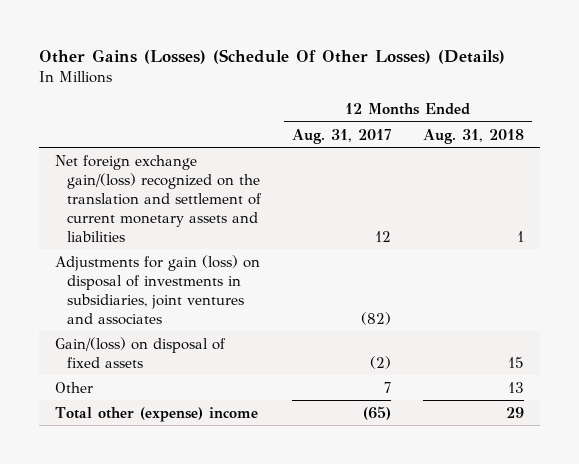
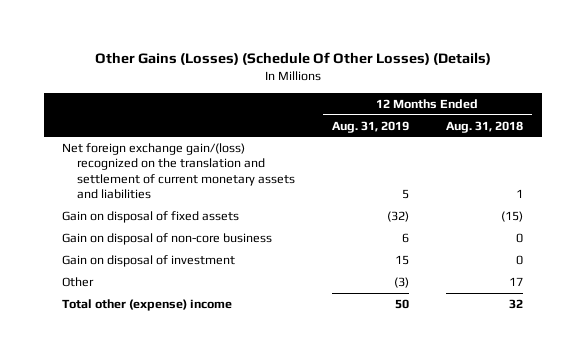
[292,128,392,144] Aug. 31, 2017 -> none
none -> [331,120,409,133] Aug. 31, 2019
[54,254,260,325] Adjustments for gain (loss) on disposal of investments in subsidiaries, joint ventures and associates -> none
[54,336,226,368] Gain/(loss) on disposal of fixed assets -> [62,210,240,223] Gain on disposal of fixed assets
[507,356,524,368] 15 -> [501,210,524,222] (15)
none -> [62,232,273,245] Gain on disposal of non-core business
none -> [62,254,236,267] Gain on disposal of investment
[507,381,524,393] 13 -> [509,276,524,286] 17
[505,406,524,418] 29 -> [509,298,524,309] 32

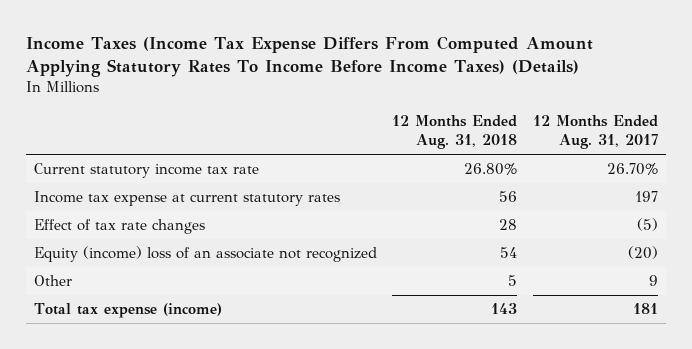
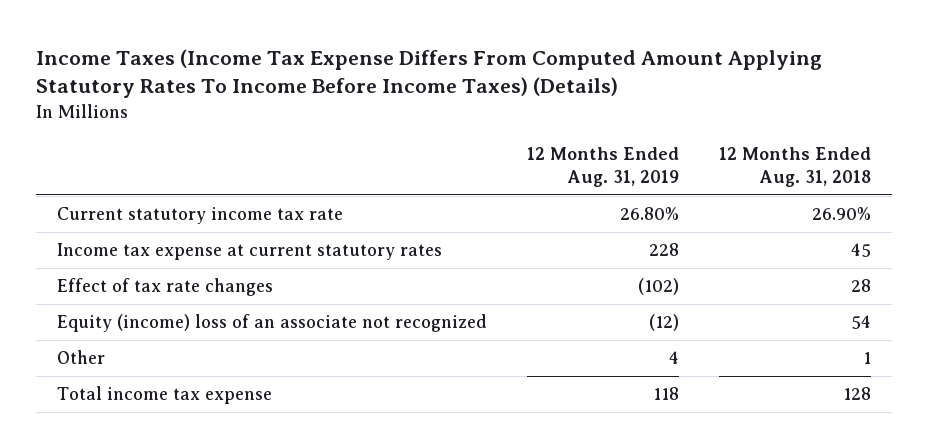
[533,115,659,150] 12 Months Ended Aug. 31, 2017 -> none
none -> [526,147,679,187] 12 Months Ended Aug. 31, 2019
[464,163,518,176] 26.80% -> [812,207,872,221] 26.90%
[499,191,518,203] 56 -> [851,243,872,258] 45
[508,275,518,287] 5 -> [863,352,872,365] 1
[33,303,222,319] Total tax expense (income) -> [56,386,272,405] Total income tax expense
[491,303,518,315] 143 -> [843,387,872,401] 128

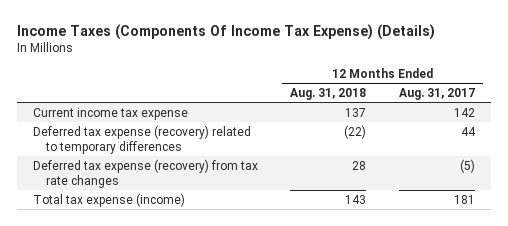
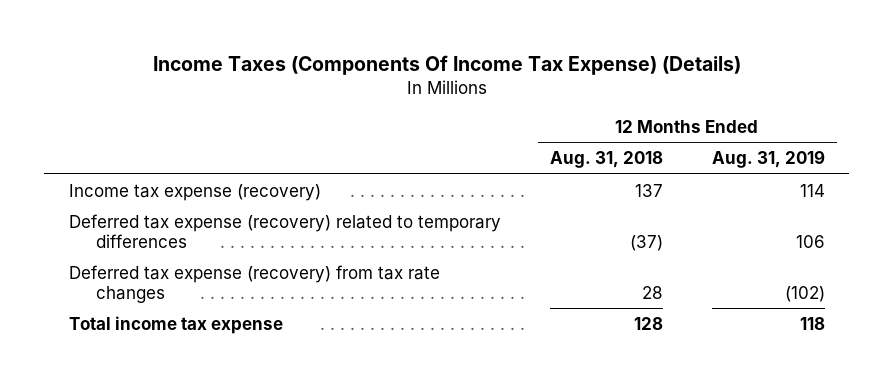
[398,88,475,101] Aug. 31, 2017 -> none
none -> [711,150,825,169] Aug. 31, 2019
[32,107,188,120] Current income tax expense -> [68,183,321,201] Income tax expense (recovery)
[344,124,367,139] (22) -> [629,234,663,251] (37)
[32,192,185,207] Total tax expense (income) -> [68,315,283,334] Total income tax expense
[345,194,367,204] 143 -> [633,316,663,330] 128

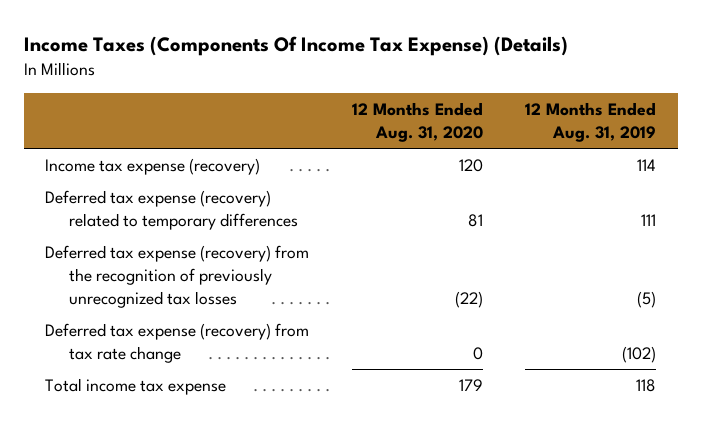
[549,151,663,169] Aug. 31, 2018 -> none
none -> [351,101,483,142] 12 Months Ended Aug. 31, 2020
[795,234,825,248] 106 -> [641,214,657,227] 111
none -> [44,245,309,309] Deferred tax expense (recovery) from the recognition of previously unrecognized tax losses
[68,264,440,303] Deferred tax expense (recovery) from tax rate changes -> [44,323,309,364] Deferred tax expense (recovery) from tax rate change

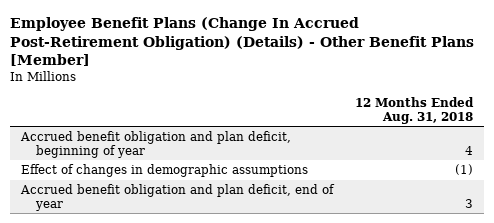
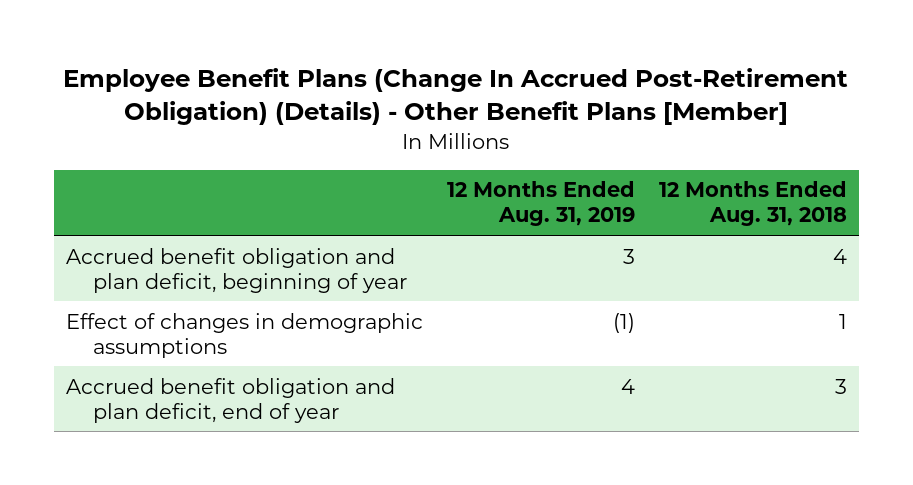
none -> [446,181,635,227] 12 Months Ended Aug. 31, 2019
[454,164,473,176] (1) -> [838,313,847,329] 1

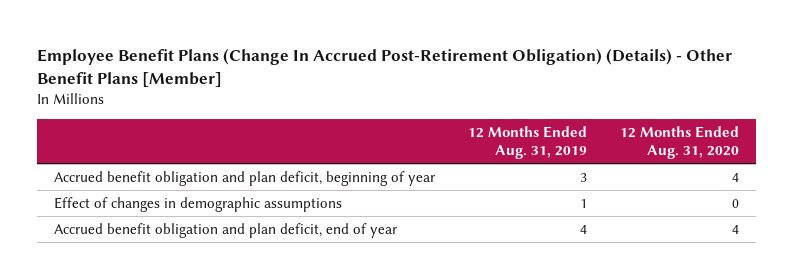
[658,181,847,227] 12 Months Ended Aug. 31, 2018 -> none
none -> [620,125,740,159] 12 Months Ended Aug. 31, 2020
[612,312,635,333] (1) -> [580,198,588,208] 1

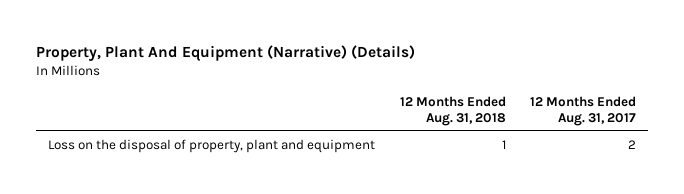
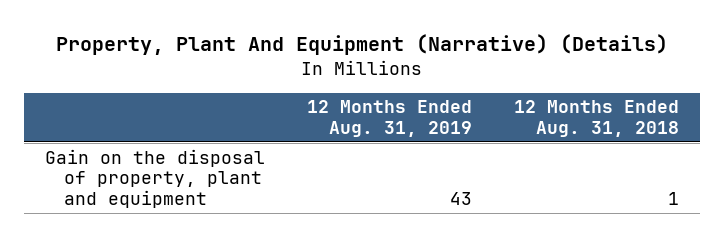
[530,96,637,126] 12 Months Ended Aug. 31, 2017 -> none
none -> [306,100,472,138] 12 Months Ended Aug. 31, 2019
[48,139,376,154] Loss on the disposal of property, plant and equipment -> [45,148,266,209] Gain on the disposal of property, plant and equipment

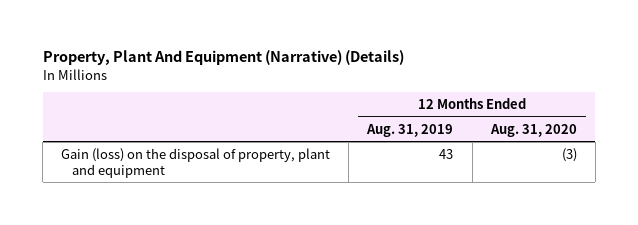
[513,100,679,138] 12 Months Ended Aug. 31, 2018 -> none
none -> [489,123,577,137] Aug. 31, 2020
[45,148,266,209] Gain on the disposal of property, plant and equipment -> [61,147,331,178] Gain (loss) on the disposal of property, plant and equipment

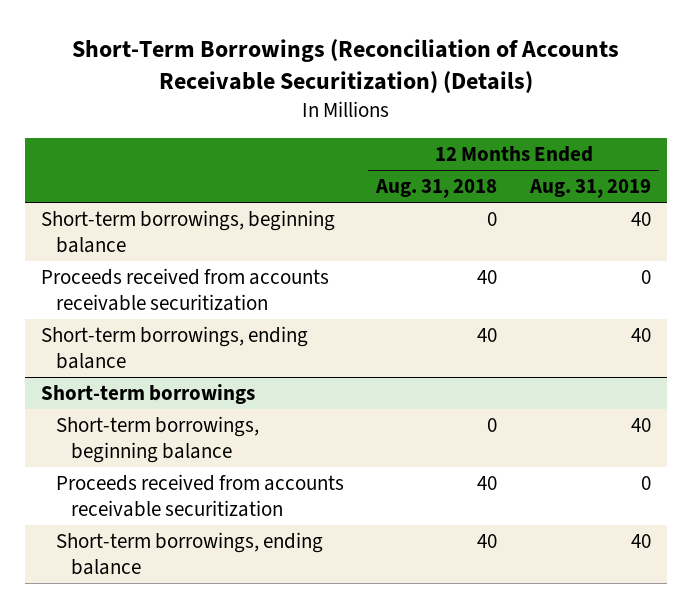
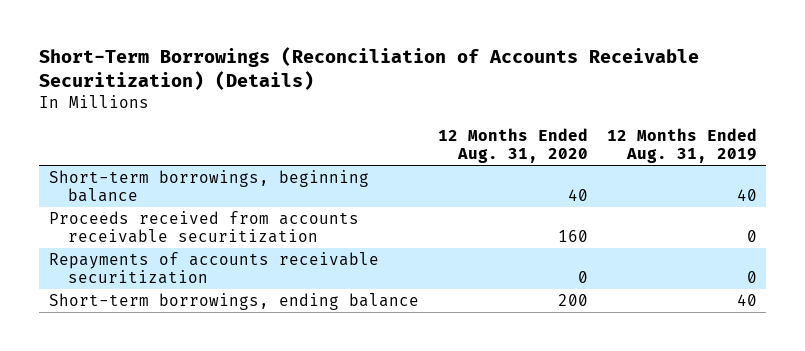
[375,178,498,198] Aug. 31, 2018 -> none
none -> [437,127,588,163] 12 Months Ended Aug. 31, 2020
[41,325,309,370] Short-term borrowings, ending balance -> none
[41,383,256,404] Short-term borrowings -> none
[55,415,259,464] Short-term borrowings, beginning balance -> none
[55,473,344,518] Proceeds received from accounts receivable securitization -> none
none -> [48,252,379,285] Repayments of accounts receivable securitization

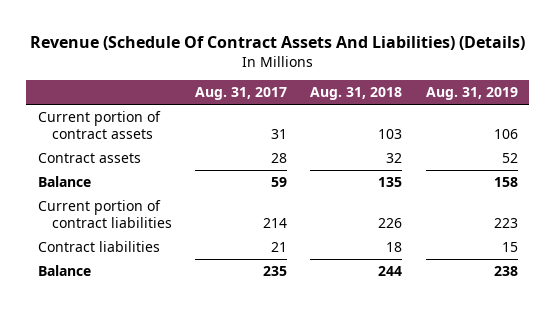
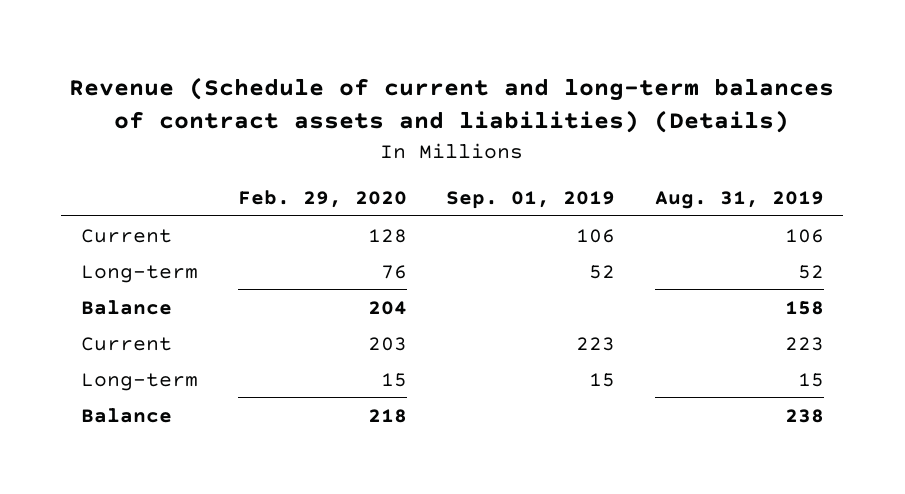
[29,35,525,50] Revenue (Schedule Of Contract Assets And Liabilities) (Details) -> [69,76,835,134] Revenue (Schedule of current and long-term balances of contract assets and liabilities) (Details)
[194,87,287,101] Aug. 31, 2017 -> none
[310,87,403,101] Aug. 31, 2018 -> none
none -> [237,189,407,208] Feb. 29, 2020
none -> [446,190,616,209] Sep. 01, 2019
[38,110,162,139] Current portion of contract assets -> [80,228,172,243] Current
[38,152,142,163] Contract assets -> [80,264,198,283] Long-term
[38,199,172,228] Current portion of contract liabilities -> [80,336,172,351] Current
[38,240,161,252] Contract liabilities -> [80,372,198,391] Long-term

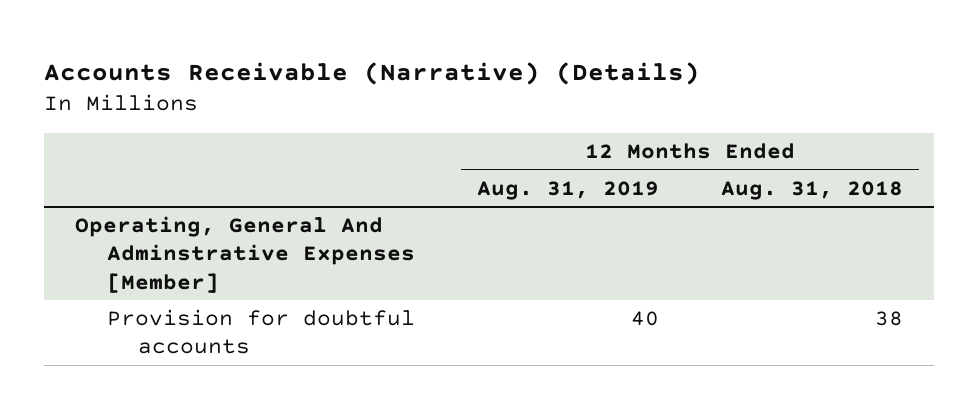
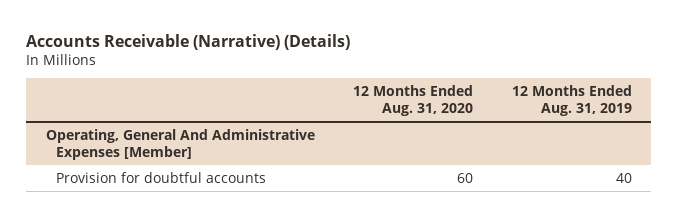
[721,180,904,200] Aug. 31, 2018 -> none
none -> [353,84,474,117] 12 Months Ended Aug. 31, 2020
[75,216,415,293] Operating, General And Adminstrative Expenses [Member] -> [45,128,315,160] Operating, General And Administrative Expenses [Member]

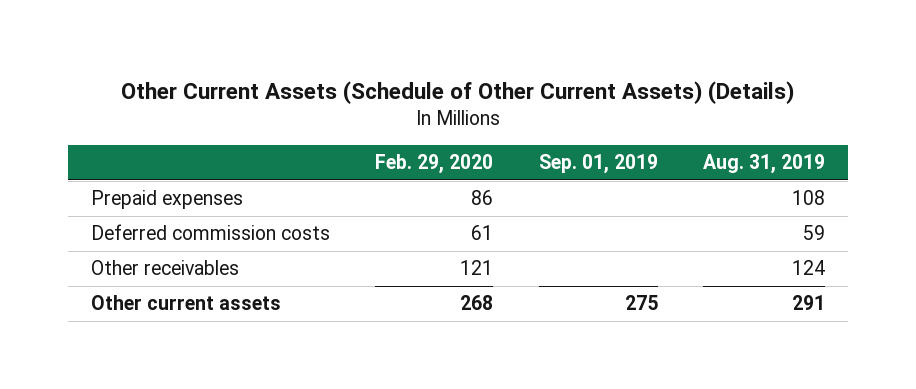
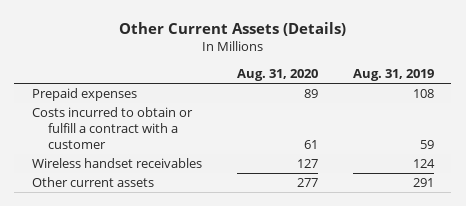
[120,80,794,104] Other Current Assets (Schedule of Other Current Assets) (Details) -> [118,22,346,37] Other Current Assets (Details)
[375,154,494,175] Feb. 29, 2020 -> none
[538,154,658,175] Sep. 01, 2019 -> none
none -> [236,69,318,82] Aug. 31, 2020
[90,224,330,241] Deferred commission costs -> [31,107,193,149] Costs incurred to obtain or fulfill a contract with a customer
[90,260,239,276] Other receivables -> [31,158,202,169] Wireless handset receivables

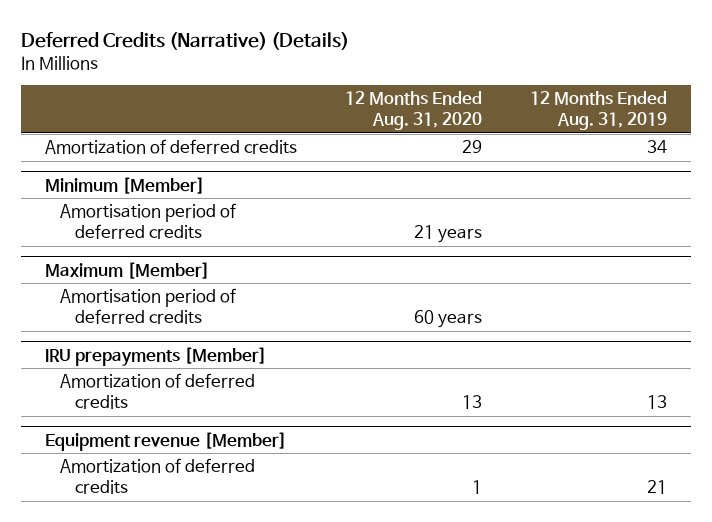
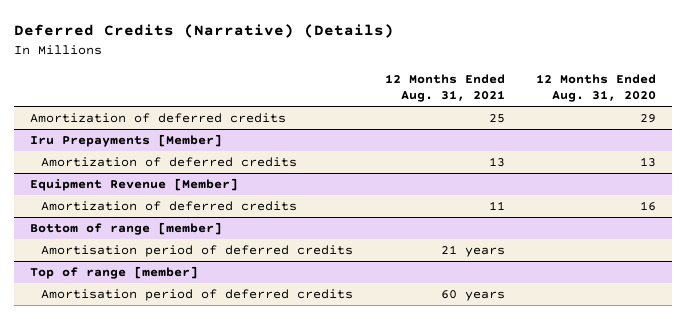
[530,91,668,131] 12 Months Ended Aug. 31, 2019 -> none
none -> [384,73,505,103] 12 Months Ended Aug. 31, 2021
[45,176,206,194] Minimum [Member] -> none
[60,203,237,240] Amortisation period of deferred credits -> none
[45,261,211,279] Maximum [Member] -> none
[60,288,237,325] Amortisation period of deferred credits -> none
[45,346,268,366] IRU prepayments [Member] -> [29,134,222,148] Iru Prepayments [Member]
[45,431,288,451] Equipment revenue [Member] -> [29,178,238,192] Equipment Revenue [Member]
[472,480,483,495] 1 -> [640,201,657,212] 16
none -> [29,222,222,236] Bottom of range [member]
none -> [41,245,354,258] Amortisation period of deferred credits
none -> [29,266,198,280] Top of range [member]
none -> [41,289,354,302] Amortisation period of deferred credits

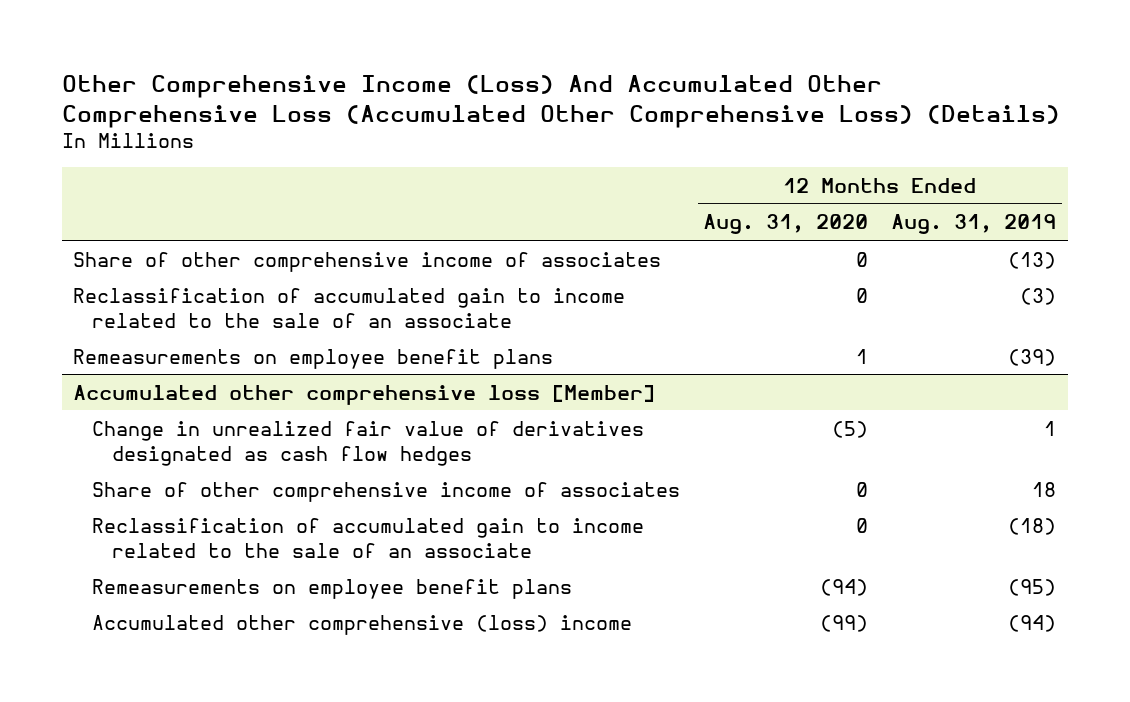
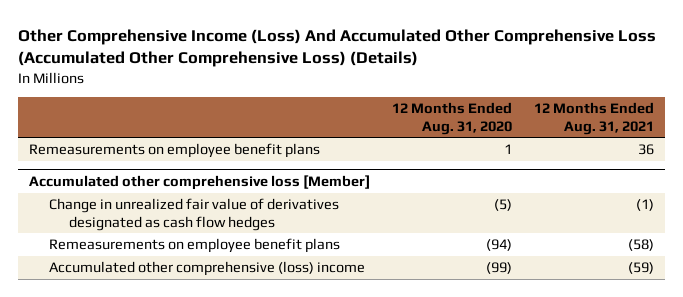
[891,214,1057,235] Aug. 31, 2019 -> none
none -> [534,102,655,135] 12 Months Ended Aug. 31, 2021
[73,251,662,272] Share of other comprehensive income of associates -> none
[73,287,626,328] Reclassification of accumulated gain to income related to the sale of an associate -> none
[92,481,681,502] Share of other comprehensive income of associates -> none
[92,517,645,558] Reclassification of accumulated gain to income related to the sale of an associate -> none

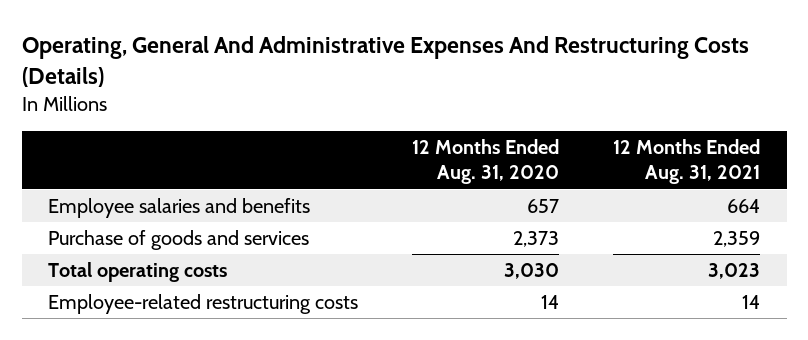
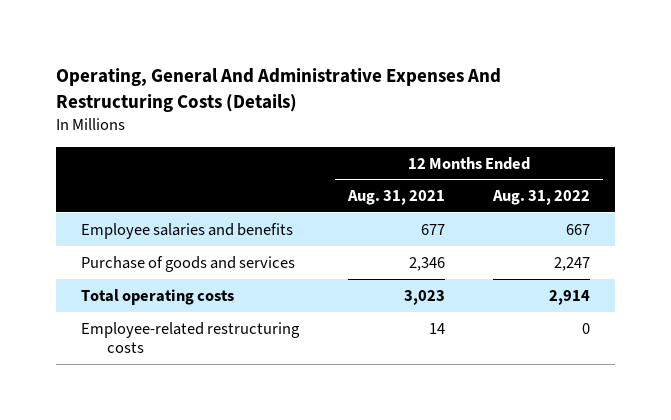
[412,138,560,185] 12 Months Ended Aug. 31, 2020 -> none
none -> [492,190,591,206] Aug. 31, 2022
[726,199,760,214] 664 -> [420,223,445,235] 677
[712,231,760,248] 2,359 -> [408,256,445,271] 2,346

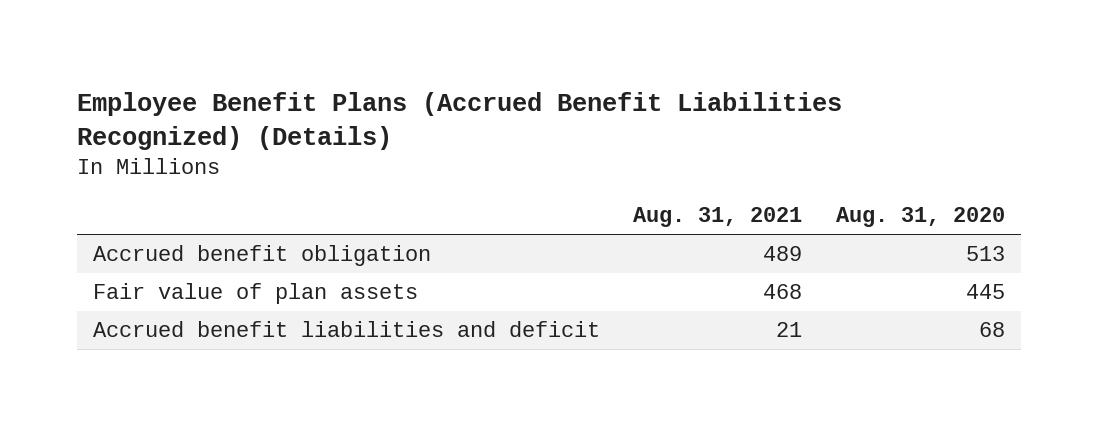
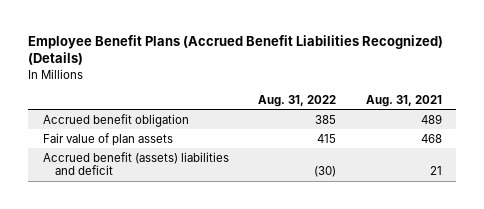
[835,207,1005,228] Aug. 31, 2020 -> none
none -> [258,94,337,107] Aug. 31, 2022
[93,321,601,338] Accrued benefit liabilities and deficit -> [42,151,229,176] Accrued benefit (assets) liabilities and deficit

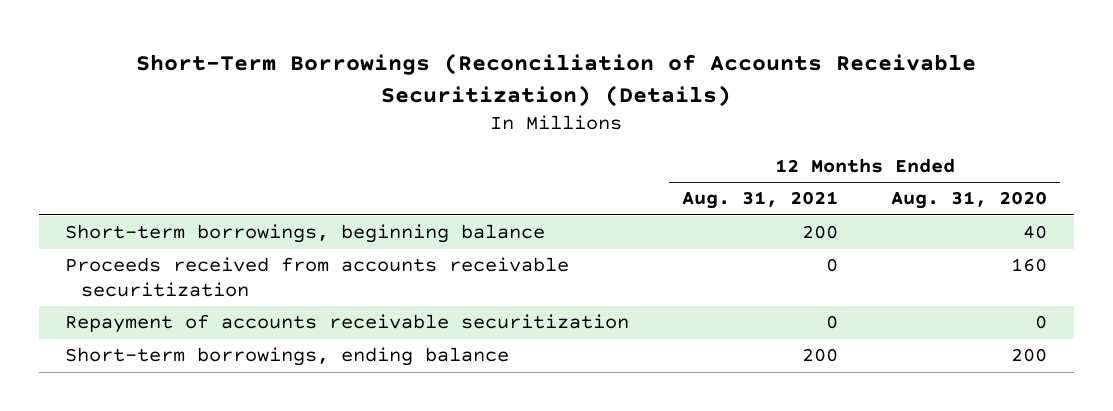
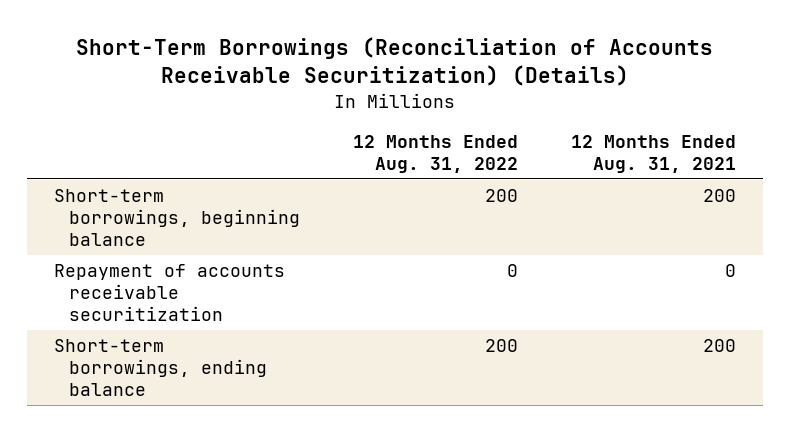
[891,191,1048,210] Aug. 31, 2020 -> none
none -> [352,134,518,173] 12 Months Ended Aug. 31, 2022
[65,257,570,297] Proceeds received from accounts receivable securitization -> none

